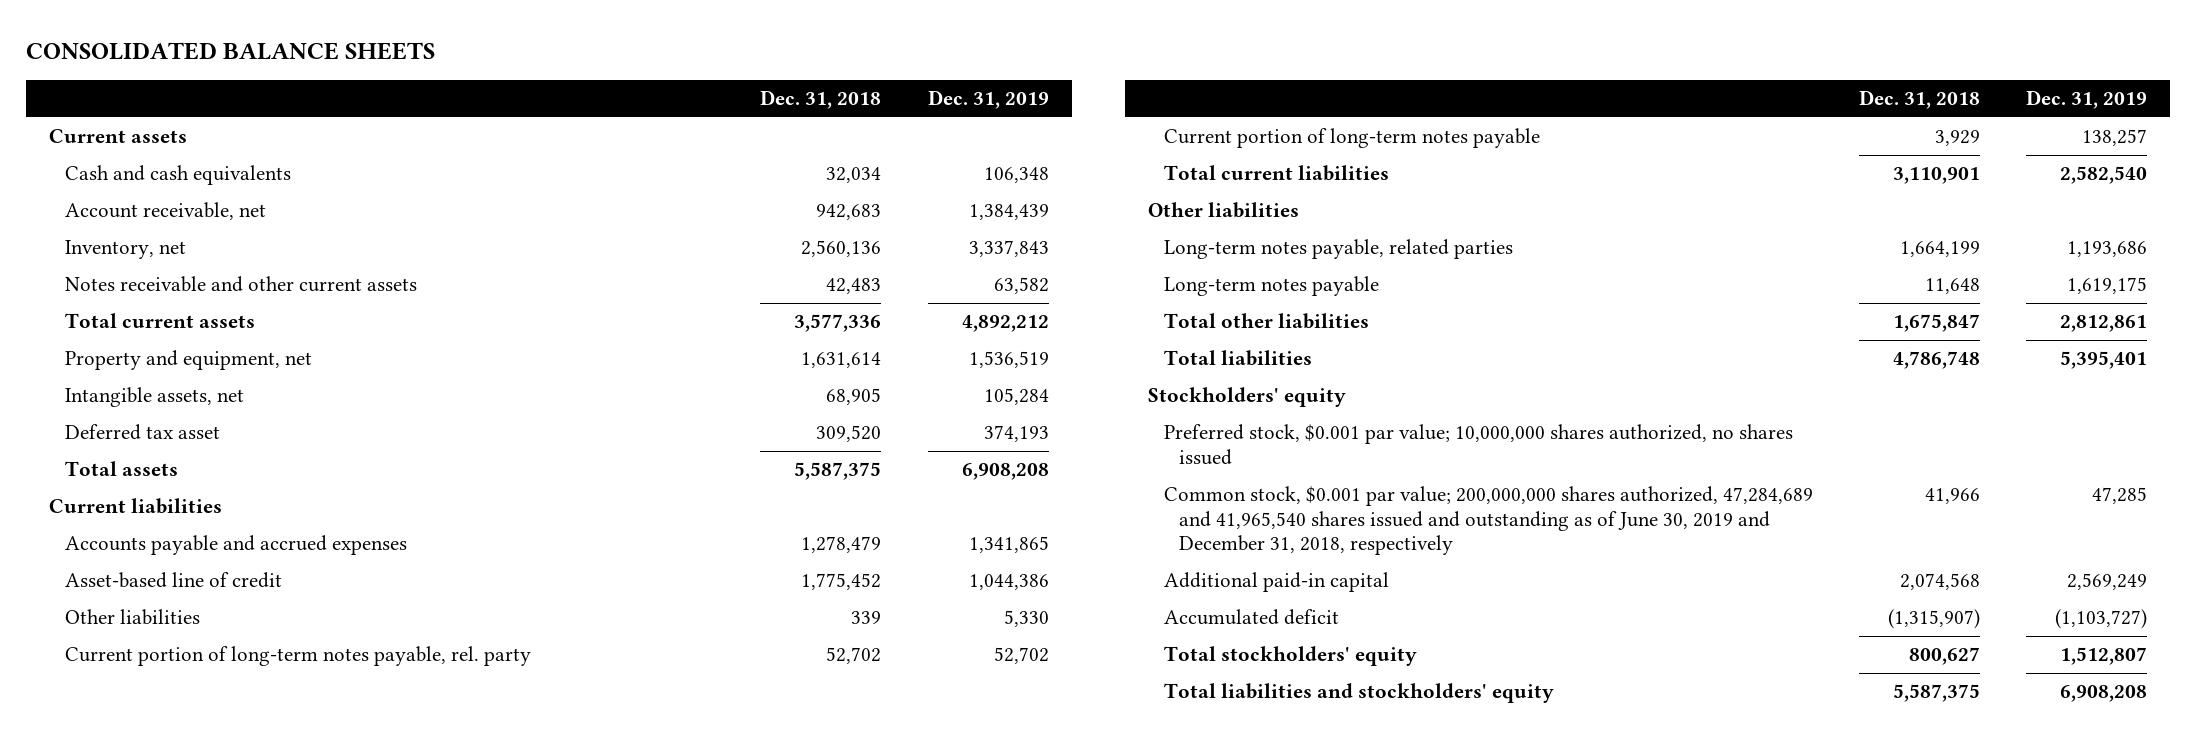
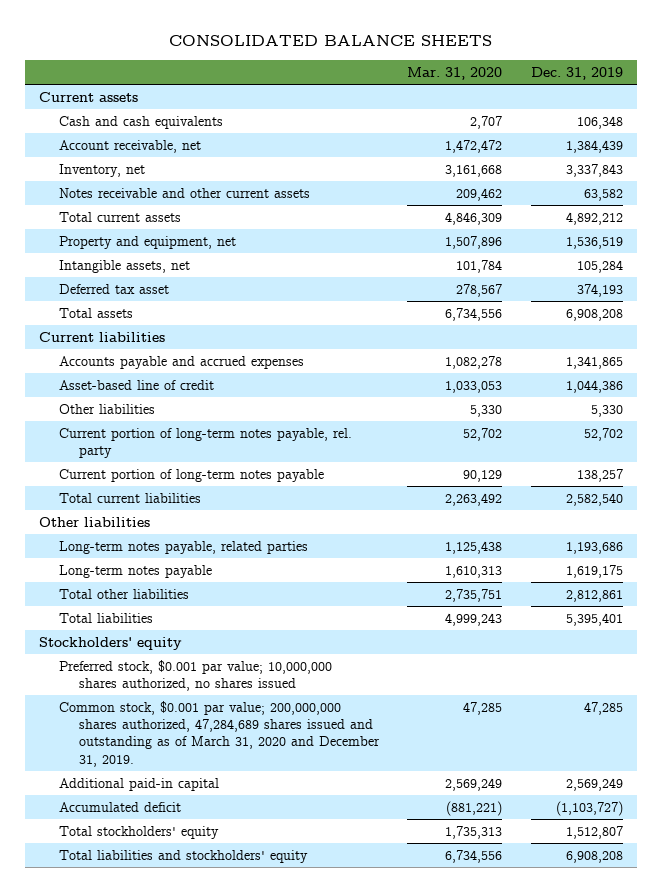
[760,90,882,110] Dec. 31, 2018 -> none
none -> [407,67,503,81] Mar. 31, 2020
[1163,486,1813,556] Common stock, $0.001 par value; 200,000,000 shares authorized, 47,284,689 and 41,965,540 shares issued and outstanding as of June 30, 2019 and December 31, 2018, respectively -> [58,700,380,767] Common stock, $0.001 par value; 200,000,000 shares authorized, 47,284,689 shares issued and outstanding as of March 31, 2020 and December 31, 2019.

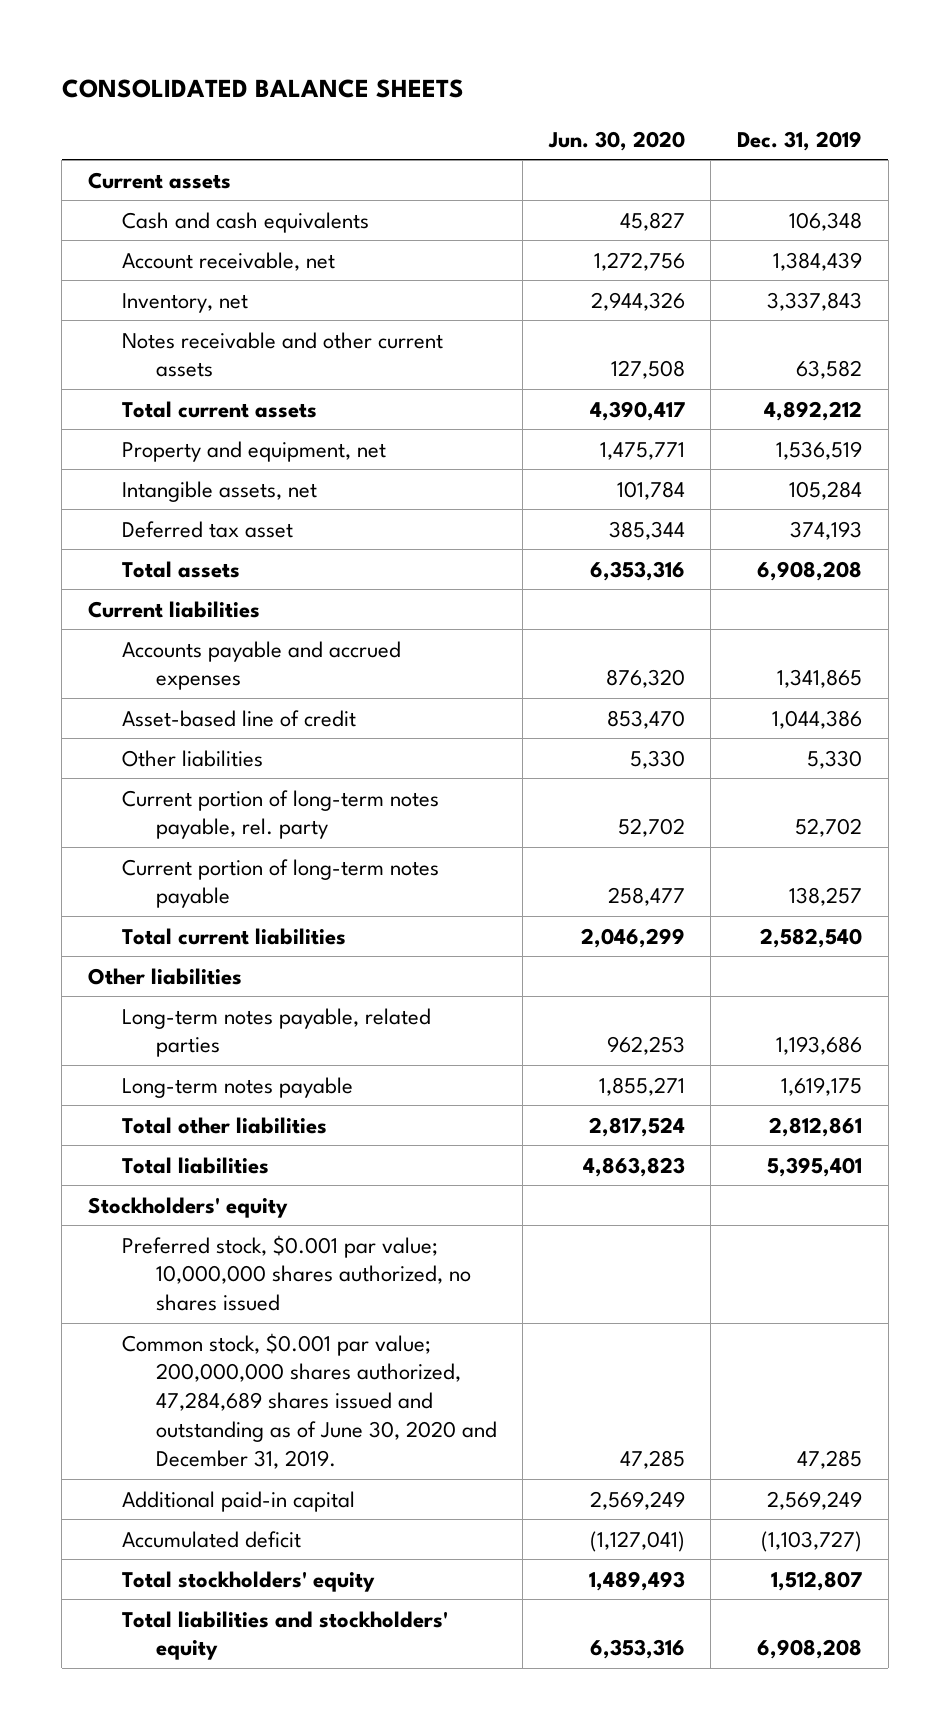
[407,67,503,81] Mar. 31, 2020 -> none
none -> [547,130,685,151] Jun. 30, 2020
[58,700,380,767] Common stock, $0.001 par value; 200,000,000 shares authorized, 47,284,689 shares issued and outstanding as of March 31, 2020 and December 31, 2019. -> [121,1332,497,1469] Common stock, $0.001 par value; 200,000,000 shares authorized, 47,284,689 shares issued and outstanding as of June 30, 2020 and December 31, 2019.

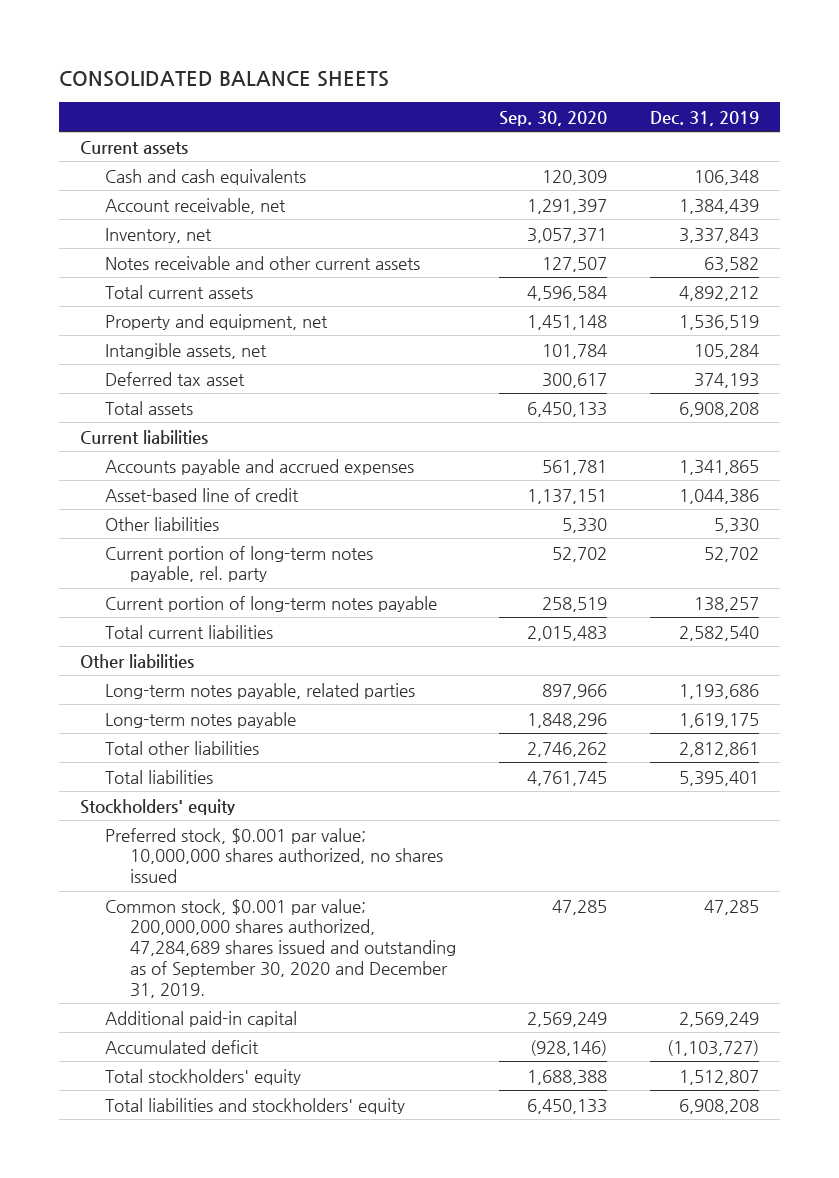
[547,130,685,151] Jun. 30, 2020 -> none
none -> [498,110,607,126] Sep. 30, 2020
[121,1332,497,1469] Common stock, $0.001 par value; 200,000,000 shares authorized, 47,284,689 shares issued and outstanding as of June 30, 2020 and December 31, 2019. -> [105,898,457,998] Common stock, $0.001 par value; 200,000,000 shares authorized, 47,284,689 shares issued and outstanding as of September 30, 2020 and December 31, 2019.

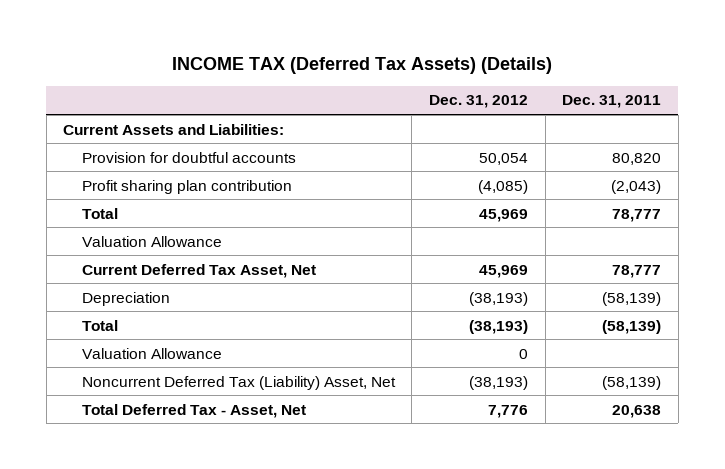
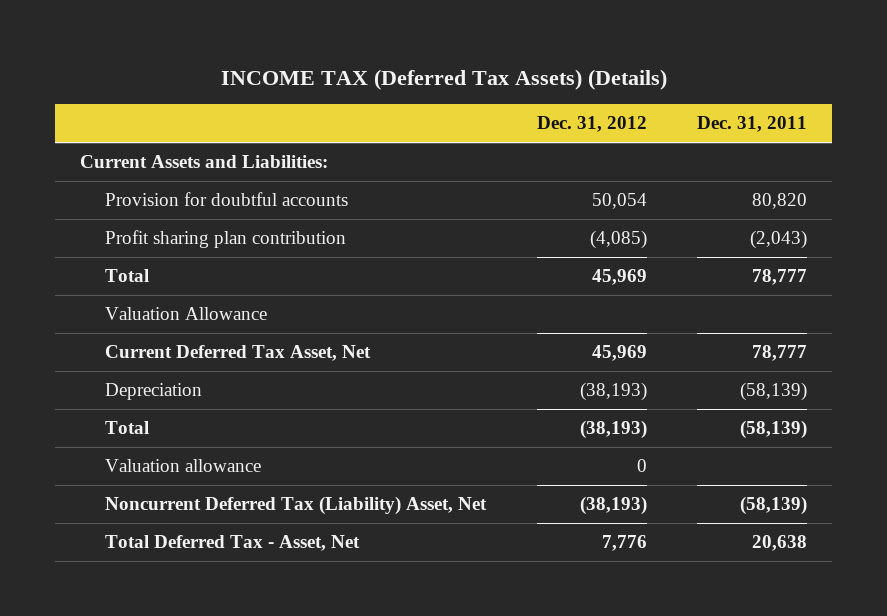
[81,347,222,359] Valuation Allowance -> [105,459,262,473] Valuation allowance

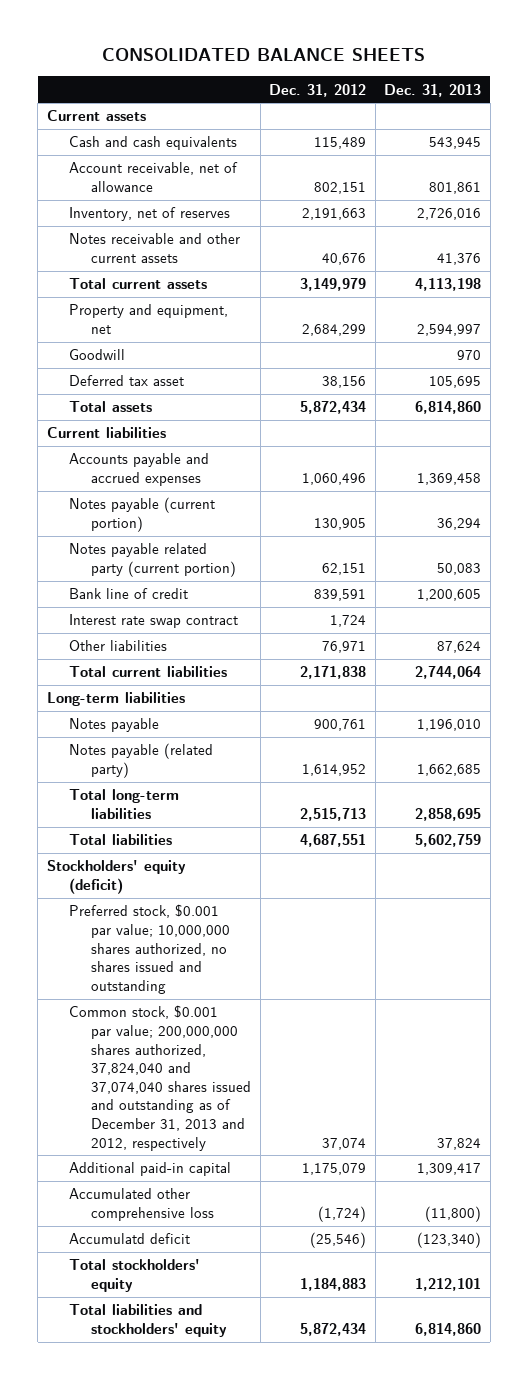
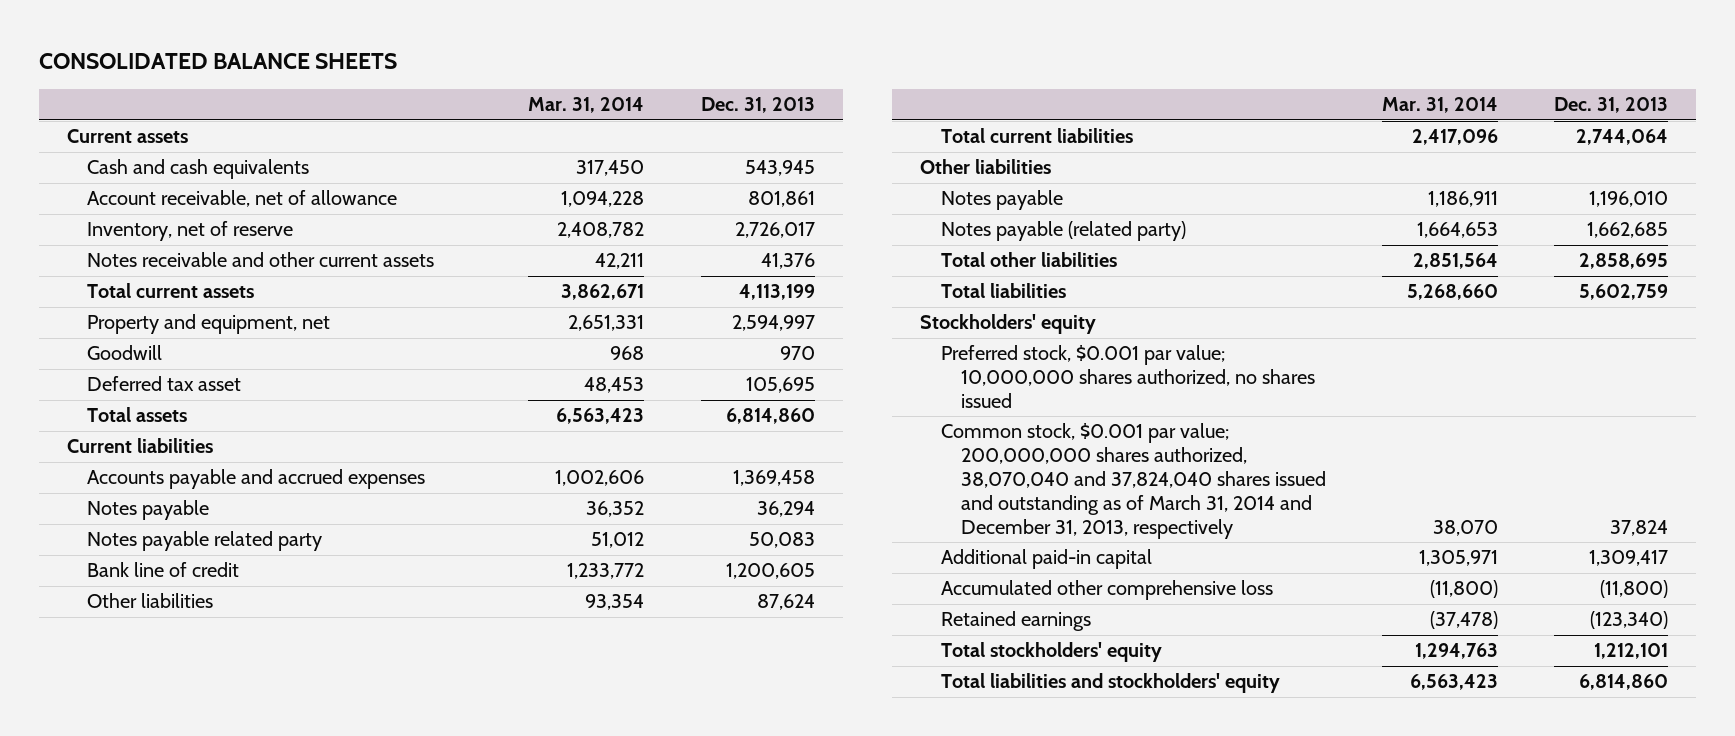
[269,83,367,97] Dec. 31, 2012 -> none
none -> [528,97,645,114] Mar. 31, 2014
[68,207,230,222] Inventory, net of reserves -> [87,221,294,242] Inventory, net of reserve
[417,208,482,221] 2,726,016 -> [734,222,815,239] 2,726,017
[415,278,482,292] 4,113,198 -> [738,284,815,301] 4,113,199
[68,497,215,533] Notes payable (current portion) -> [87,500,210,521] Notes payable
[68,543,237,578] Notes payable related party (current portion) -> [87,531,323,552] Notes payable related party
[68,614,238,629] Interest rate swap contract -> none
[46,692,185,707] Long-term liabilities -> [920,159,1052,175] Other liabilities
[68,789,179,820] Total long-term liabilities -> [940,252,1117,268] Total other liabilities
[46,860,186,895] Stockholders' equity (deficit) -> [920,314,1097,335] Stockholders' equity
[68,904,231,994] Preferred stock, $0.001 par value; 10,000,000 shares authorized, no shares issued and outstanding -> [940,345,1315,408] Preferred stock, $0.001 par value; 10,000,000 shares authorized, no shares issued
[68,1005,252,1151] Common stock, $0.001 par value; 200,000,000 shares authorized, 37,824,040 and 37,074,040 shares issued and outstanding as of December 31, 2013 and 2012, respectively -> [940,423,1326,539] Common stock, $0.001 par value; 200,000,000 shares authorized, 38,070,040 and 37,824,040 shares issued and outstanding as of March 31, 2014 and December 31, 2013, respectively
[68,1233,190,1245] Accumulatd deficit -> [940,611,1091,632] Retained earnings

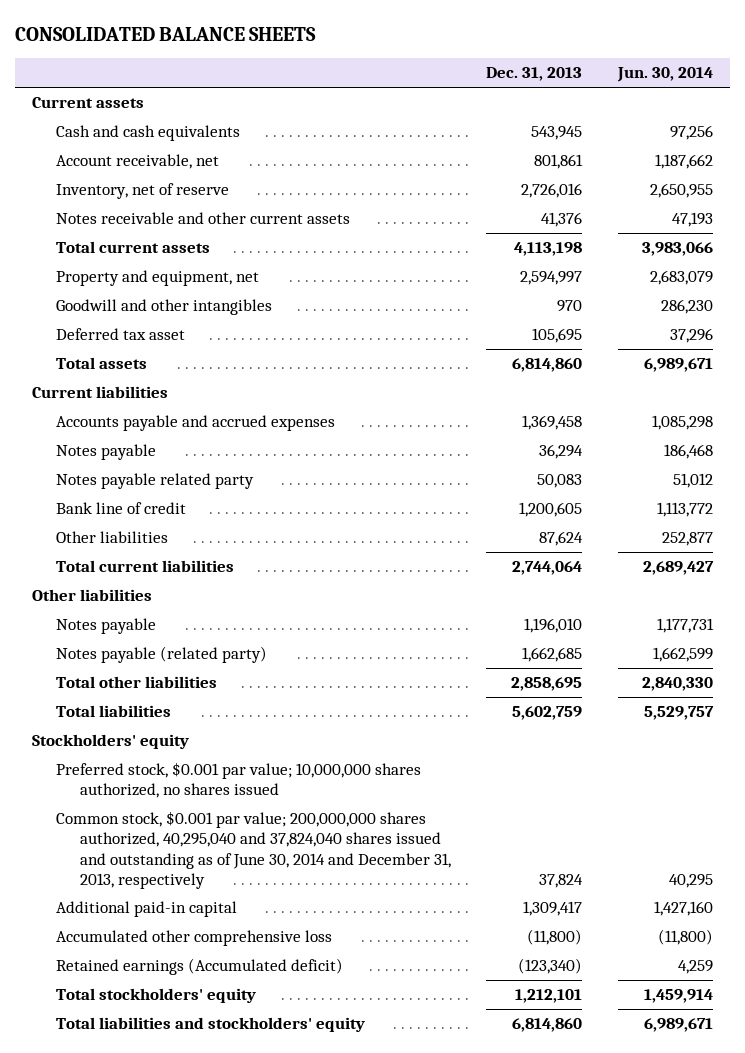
[528,97,645,114] Mar. 31, 2014 -> none
none -> [616,67,713,83] Jun. 30, 2014
[87,190,398,208] Account receivable, net of allowance -> [56,154,220,170] Account receivable, net
[734,222,815,239] 2,726,017 -> [521,183,583,199] 2,726,016
[738,284,815,301] 4,113,199 -> [514,242,583,257] 4,113,198
[87,345,163,361] Goodwill -> [56,299,273,316] Goodwill and other intangibles
[940,423,1326,539] Common stock, $0.001 par value; 200,000,000 shares authorized, 38,070,040 and 37,824,040 shares issued and outstanding as of March 31, 2014 and December 31, 2013, respectively -> [56,811,452,889] Common stock, $0.001 par value; 200,000,000 shares authorized, 40,295,040 and 37,824,040 shares issued and outstanding as of June 30, 2014 and December 31, 2013, respectively
[940,611,1091,632] Retained earnings -> [56,958,344,976] Retained earnings (Accumulated deficit)

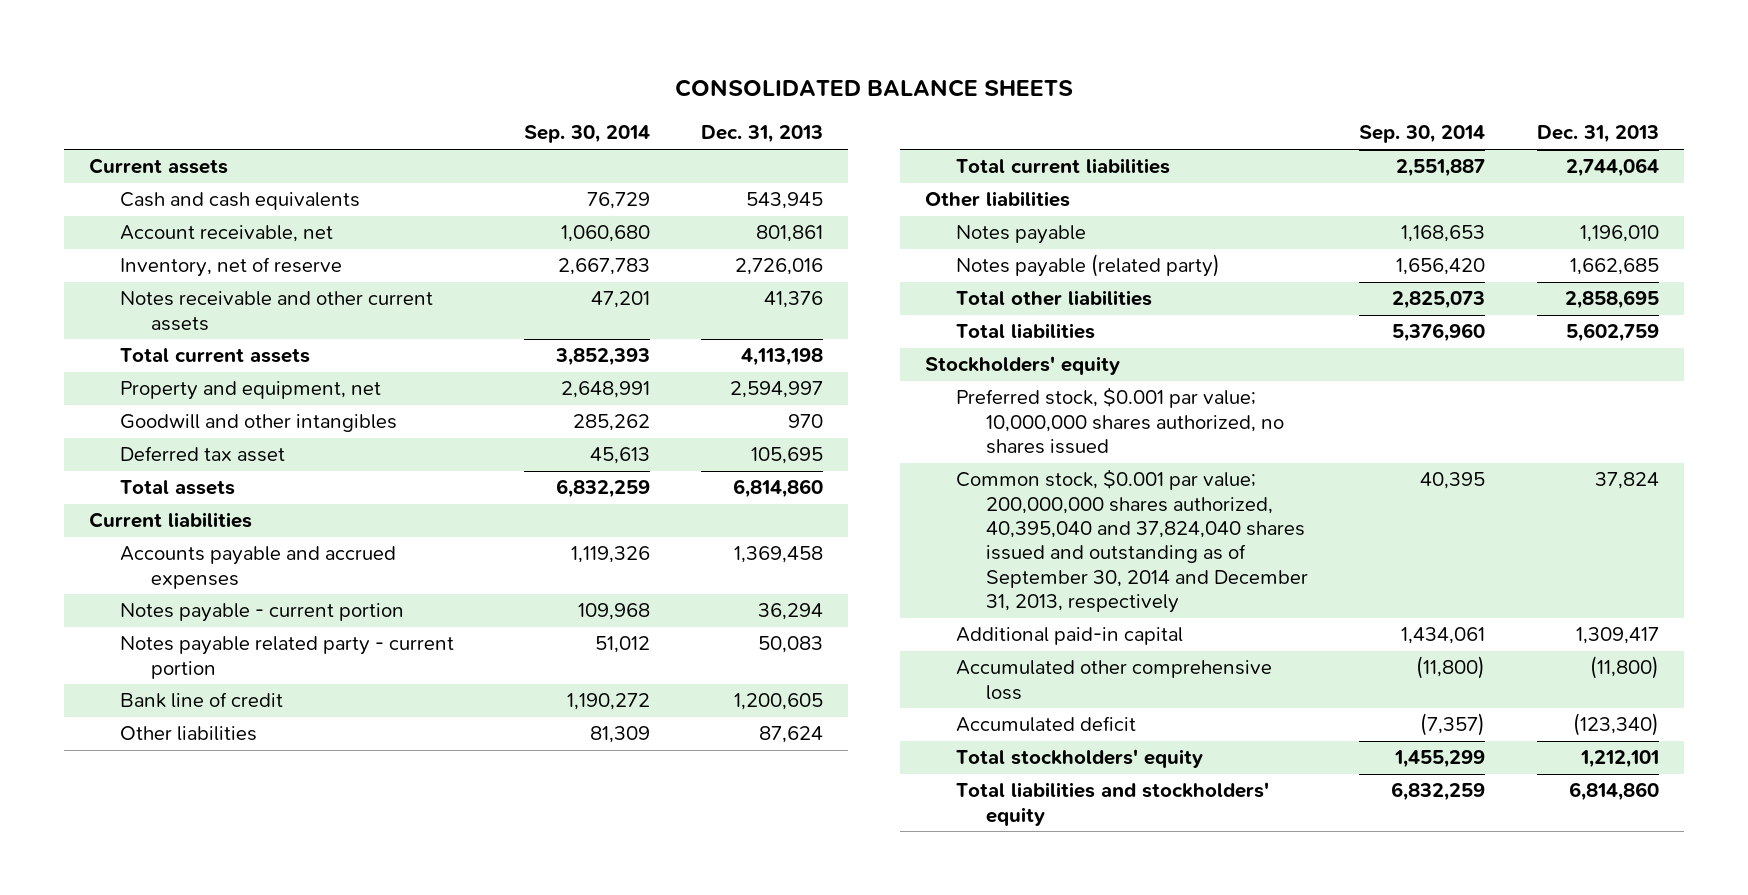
[616,67,713,83] Jun. 30, 2014 -> none
none -> [523,125,650,144] Sep. 30, 2014
[56,444,157,461] Notes payable -> [119,603,404,623] Notes payable - current portion
[56,473,255,490] Notes payable related party -> [119,636,454,679] Notes payable related party - current portion
[56,811,452,889] Common stock, $0.001 par value; 200,000,000 shares authorized, 40,295,040 and 37,824,040 shares issued and outstanding as of June 30, 2014 and December 31, 2013, respectively -> [955,469,1309,613] Common stock, $0.001 par value; 200,000,000 shares authorized, 40,395,040 and 37,824,040 shares issued and outstanding as of September 30, 2014 and December 31, 2013, respectively
[56,958,344,976] Retained earnings (Accumulated deficit) -> [955,716,1136,733] Accumulated deficit

